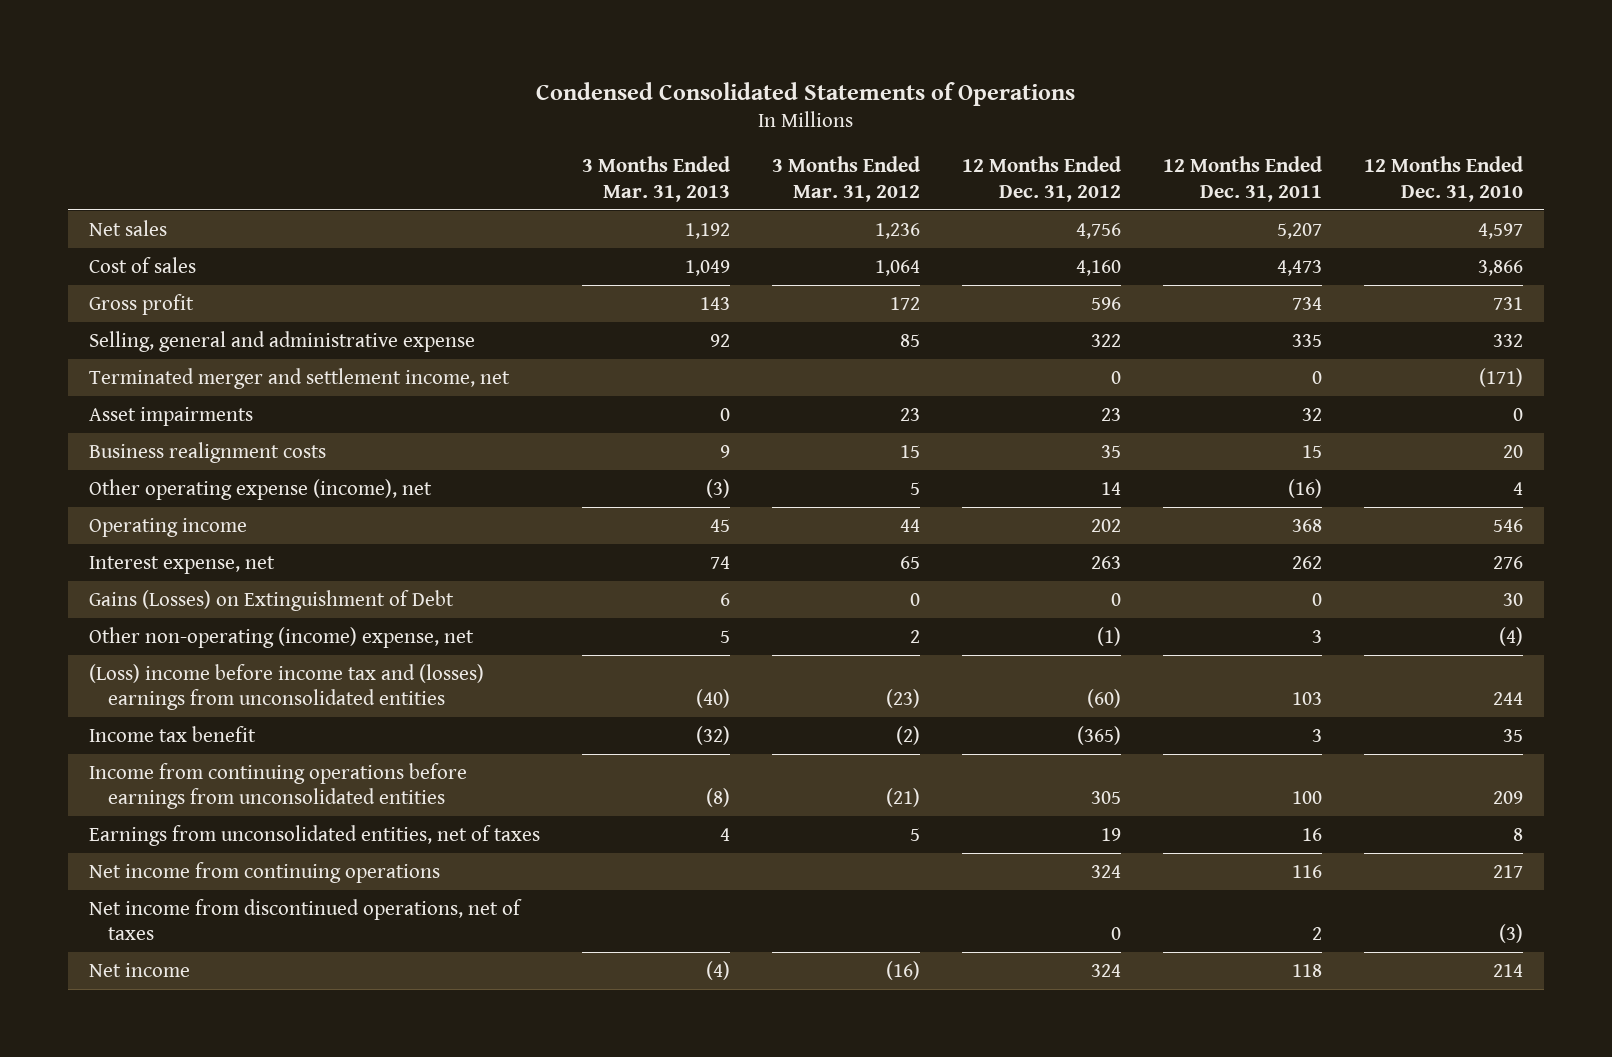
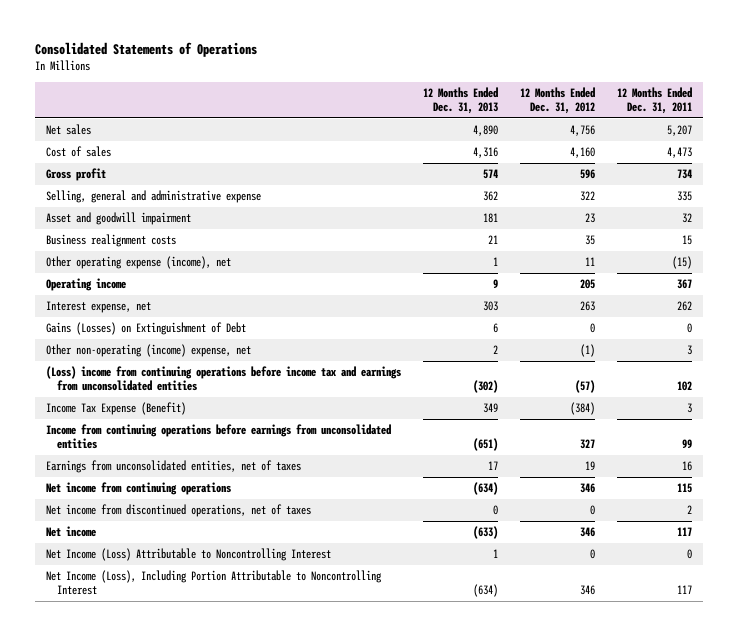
[536,81,1076,106] Condensed Consolidated Statements of Operations -> [34,41,257,57] Consolidated Statements of Operations
[582,156,731,202] 3 Months Ended Mar. 31, 2013 -> none
[772,156,921,202] 3 Months Ended Mar. 31, 2012 -> none
[1364,156,1524,202] 12 Months Ended Dec. 31, 2010 -> none
none -> [422,87,498,115] 12 Months Ended Dec. 31, 2013
[89,367,511,389] Terminated merger and settlement income, net -> none
[89,406,254,426] Asset impairments -> [45,212,191,226] Asset and goodwill impairment
[1101,481,1122,495] 14 -> [584,257,595,267] 11
[1288,478,1323,498] (16) -> [671,256,692,270] (15)
[1091,518,1122,532] 202 -> [579,279,595,290] 205
[1292,518,1323,532] 368 -> [676,279,692,290] 367
[89,663,485,711] (Loss) income before income tax and (losses) earnings from unconsolidated entities -> [45,366,401,392] (Loss) income from continuing operations before income tax and earnings from unconsolidated entities
[1087,689,1122,709] (60) -> [574,380,595,394] (57)
[1292,692,1323,706] 103 -> [676,381,692,392] 102
[89,725,257,742] Income tax benefit -> [45,402,186,416] Income Tax Expense (Benefit)
[1077,725,1122,745] (365) -> [569,402,595,416] (384)
[1091,791,1122,805] 305 -> [579,439,595,450] 327
[1292,791,1323,805] 100 -> [681,439,692,449] 99
[1091,864,1122,878] 324 -> [579,483,595,494] 346
[1292,864,1323,878] 116 -> [676,483,692,494] 115
[1091,963,1122,977] 324 -> [579,527,595,538] 346
[1292,963,1323,977] 118 -> [676,527,692,537] 117
none -> [45,548,331,562] Net Income (Loss) Attributable to Noncontrolling Interest
none -> [45,570,382,596] Net Income (Loss), Including Portion Attributable to Noncontrolling Interest

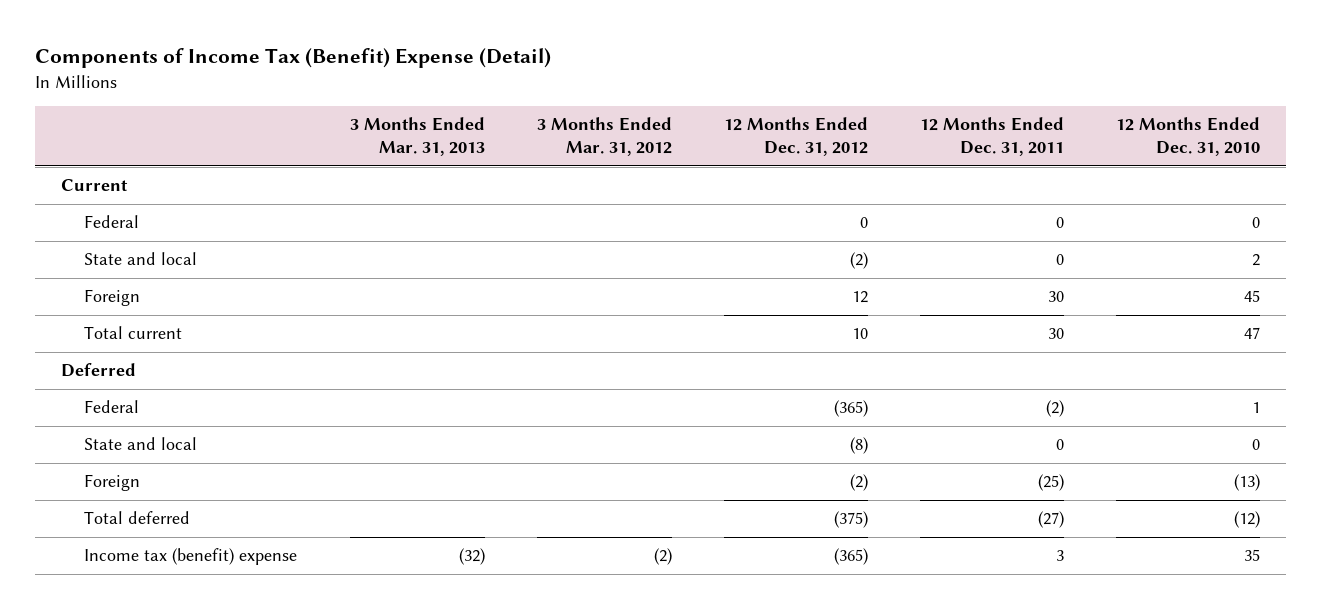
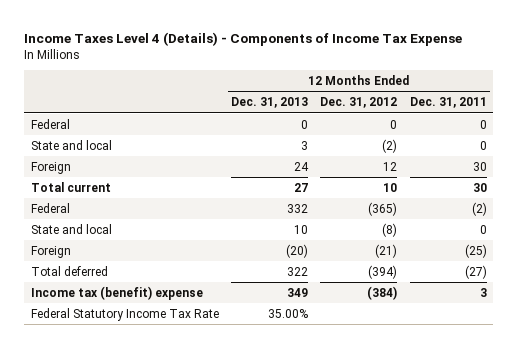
[35,48,552,69] Components of Income Tax (Benefit) Expense (Detail) -> [24,31,463,46] Income Taxes Level 4 (Details) - Components of Income Tax Expense
[349,117,485,156] 3 Months Ended Mar. 31, 2013 -> none
[536,117,672,156] 3 Months Ended Mar. 31, 2012 -> none
[1116,117,1261,156] 12 Months Ended Dec. 31, 2010 -> none
none -> [230,97,308,109] Dec. 31, 2013
[61,179,129,192] Current -> none
[61,363,137,378] Deferred -> none
[849,474,868,492] (2) -> [375,243,398,258] (21)
[833,511,868,529] (375) -> [368,264,398,279] (394)
[833,548,868,566] (365) -> [367,285,398,300] (384)
none -> [30,307,219,321] Federal Statutory Income Tax Rate

